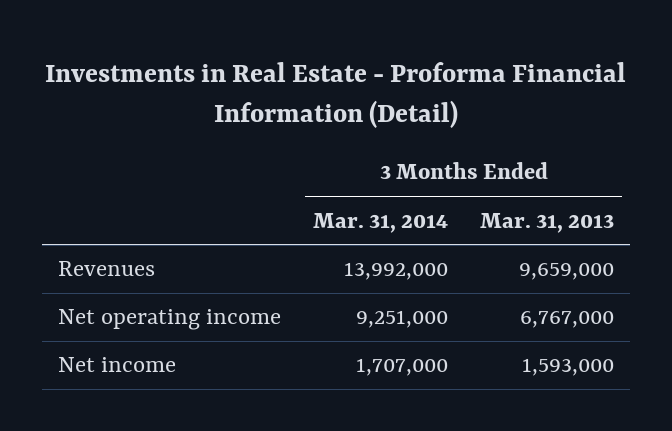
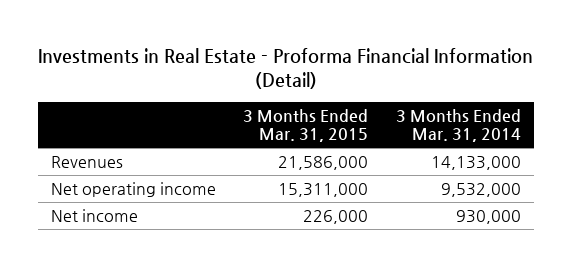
[479,212,614,233] Mar. 31, 2013 -> none
none -> [243,108,369,143] 3 Months Ended Mar. 31, 2015
[344,262,449,281] 13,992,000 -> [430,155,521,170] 14,133,000
[356,310,449,329] 9,251,000 -> [440,182,521,197] 9,532,000
[356,358,449,377] 1,707,000 -> [455,209,521,224] 930,000

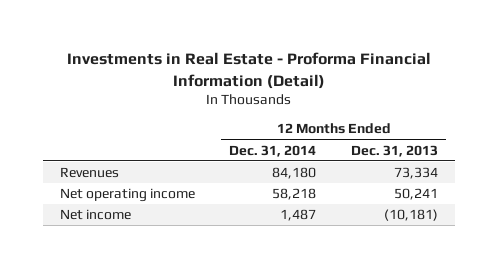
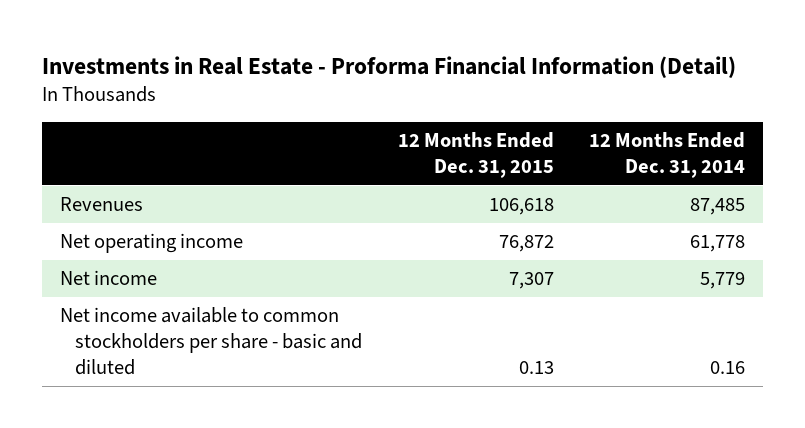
[350,144,438,157] Dec. 31, 2013 -> none
none -> [397,131,554,178] 12 Months Ended Dec. 31, 2015
[272,167,317,180] 84,180 -> [690,198,746,216] 87,485
[272,188,317,201] 58,218 -> [690,235,746,253] 61,778
[280,209,317,222] 1,487 -> [700,272,746,290] 5,779
none -> [60,307,362,375] Net income available to common stockholders per share - basic and diluted

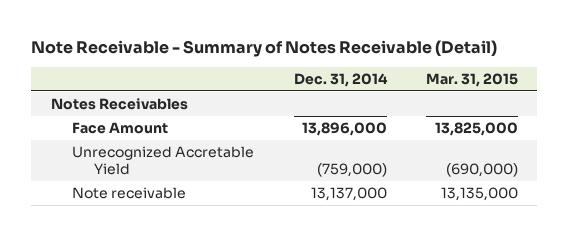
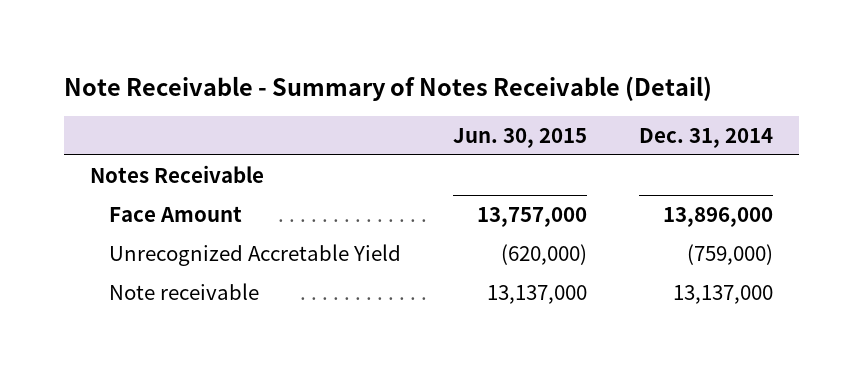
[425,72,518,87] Mar. 31, 2015 -> none
none -> [453,128,588,149] Jun. 30, 2015
[50,98,188,111] Notes Receivables -> [89,164,264,183] Notes Receivable

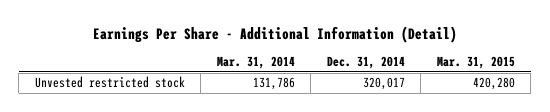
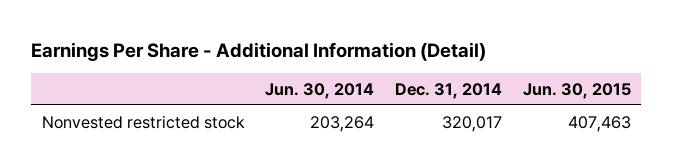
[216,56,295,70] Mar. 31, 2014 -> none
[436,56,515,70] Mar. 31, 2015 -> none
none -> [265,82,375,99] Jun. 30, 2014
none -> [523,82,632,99] Jun. 30, 2015
[34,76,185,89] Unvested restricted stock -> [41,114,245,129] Nonvested restricted stock

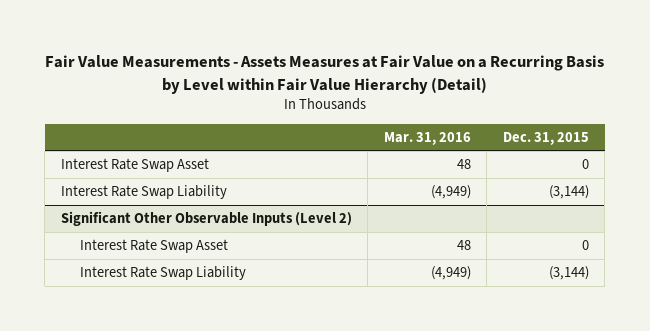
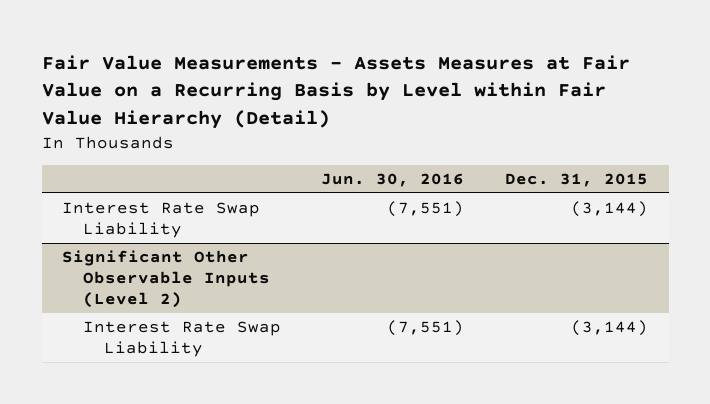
[383,131,471,145] Mar. 31, 2016 -> none
none -> [321,173,465,188] Jun. 30, 2016
[60,158,209,173] Interest Rate Swap Asset -> none
[79,239,228,254] Interest Rate Swap Asset -> none

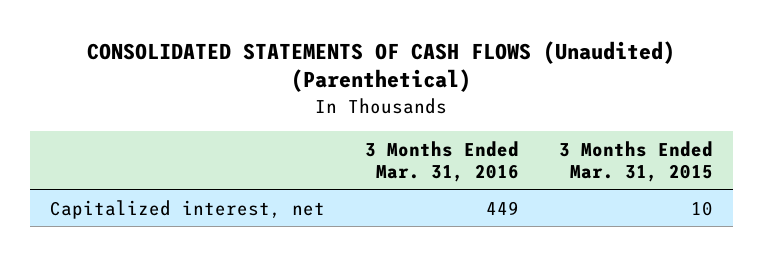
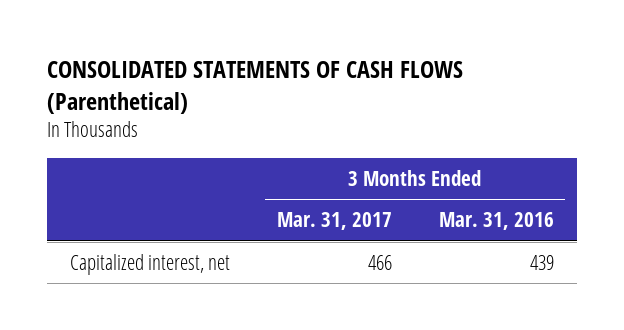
[87,40,676,93] CONSOLIDATED STATEMENTS OF CASH FLOWS (Unaudited) (Parenthetical) -> [46,61,463,114] CONSOLIDATED STATEMENTS OF CASH FLOWS (Parenthetical)
[558,140,713,182] 3 Months Ended Mar. 31, 2015 -> none
none -> [276,212,392,231] Mar. 31, 2017
[485,200,519,215] 449 -> [529,254,554,270] 439

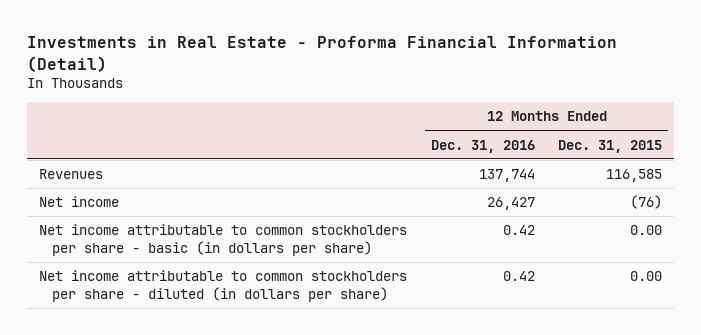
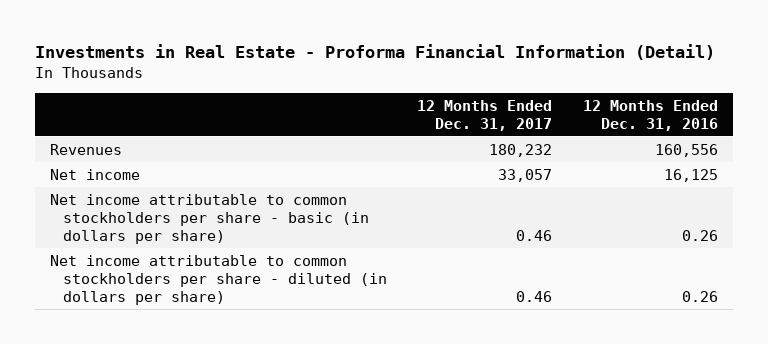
[558,139,663,153] Dec. 31, 2015 -> none
none -> [417,99,553,131] 12 Months Ended Dec. 31, 2017
[478,169,535,183] 137,744 -> [654,143,718,157] 160,556
[486,197,535,211] 26,427 -> [663,168,718,182] 16,125
[502,225,535,236] 0.42 -> [681,229,718,241] 0.26
[502,271,535,282] 0.42 -> [681,290,718,302] 0.26

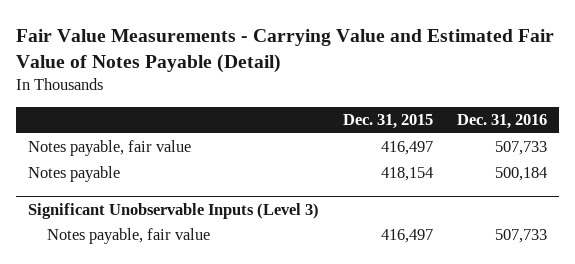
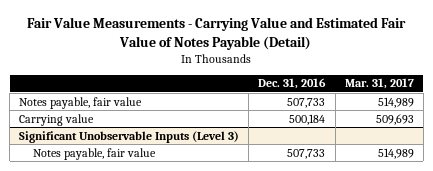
[342,114,433,130] Dec. 31, 2015 -> none
none -> [344,78,414,90] Mar. 31, 2017
[27,166,120,183] Notes payable -> [19,113,95,126] Carrying value

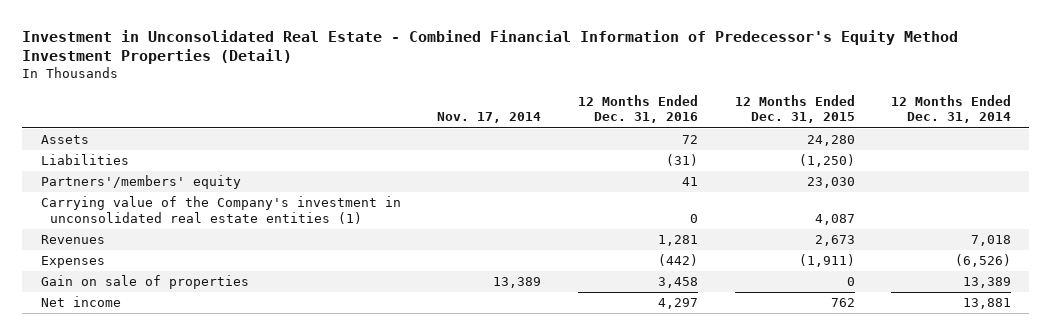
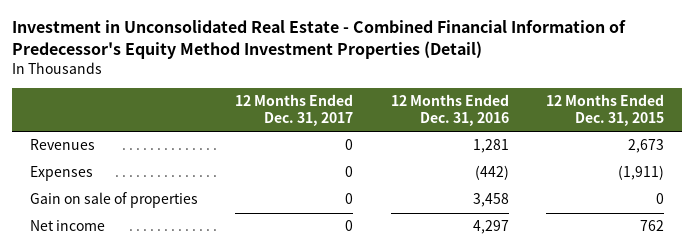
[437,112,542,124] Nov. 17, 2014 -> none
[891,94,1012,124] 12 Months Ended Dec. 31, 2014 -> none
none -> [235,93,354,126] 12 Months Ended Dec. 31, 2017
[40,135,89,145] Assets -> none
[40,154,129,166] Liabilities -> none
[40,175,241,190] Partners'/members' equity -> none
[40,196,401,225] Carrying value of the Company's investment in unconsolidated real estate entities (1) -> none

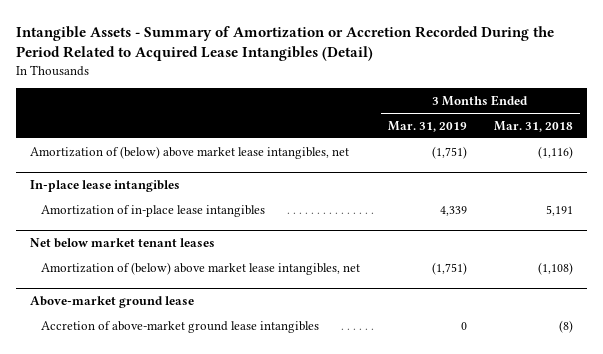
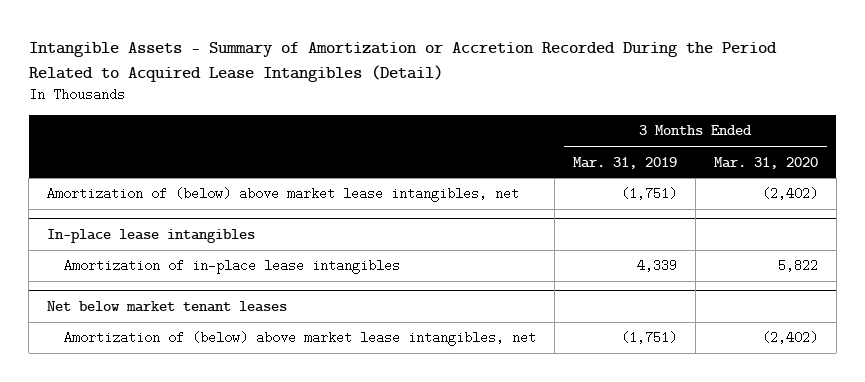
[494,120,574,132] Mar. 31, 2018 -> none
none -> [713,156,818,169] Mar. 31, 2020
[30,295,195,308] Above-market ground lease -> none
[41,320,320,333] Accretion of above-market ground lease intangibles -> none

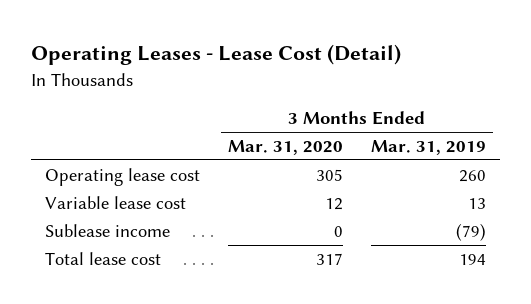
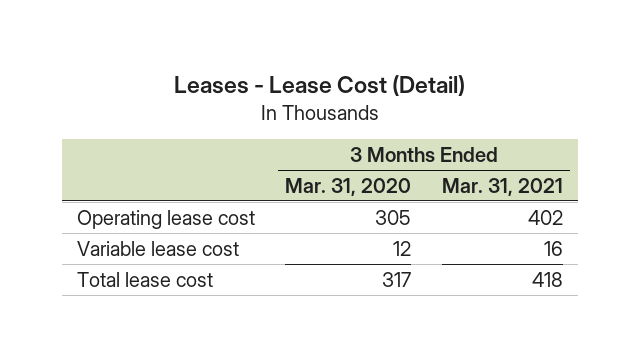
[31,44,402,66] Operating Leases - Lease Cost (Detail) -> [173,74,465,96] Leases - Lease Cost (Detail)
[370,139,486,155] Mar. 31, 2019 -> none
none -> [441,177,563,196] Mar. 31, 2021
[45,223,171,237] Sublease income -> none

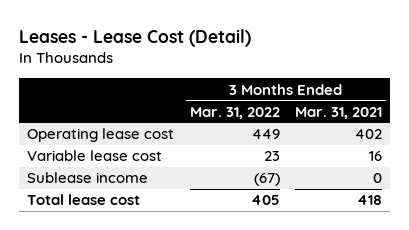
[285,177,412,196] Mar. 31, 2020 -> none
none -> [189,106,280,119] Mar. 31, 2022
none -> [26,172,148,184] Sublease income

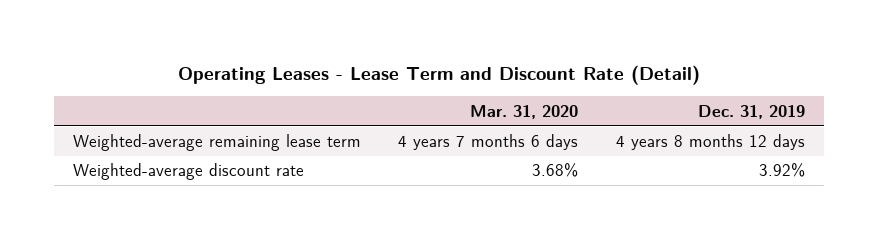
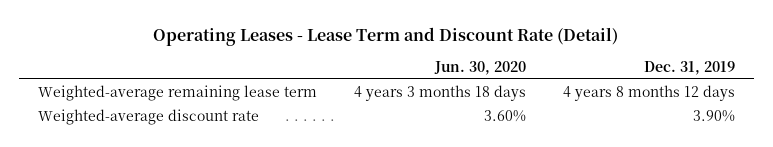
[470,104,579,119] Mar. 31, 2020 -> none
none -> [433,60,526,75] Jun. 30, 2020
[758,163,805,178] 3.92% -> [693,110,736,123] 3.90%

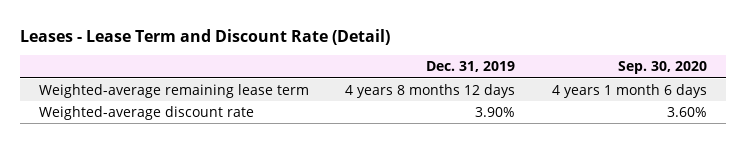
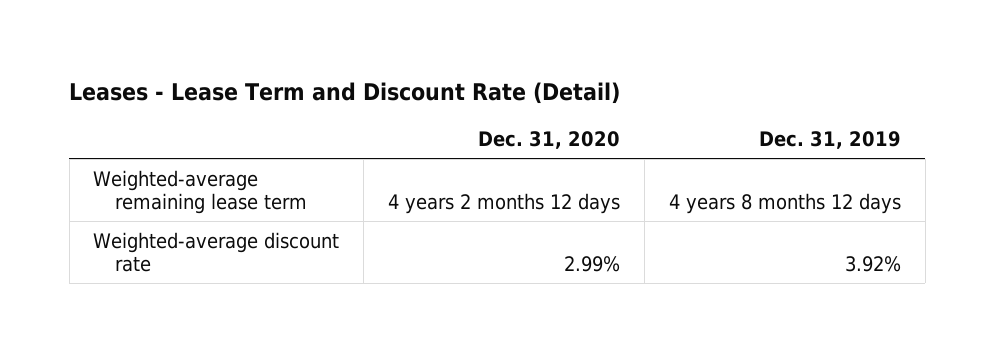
[618,61,708,75] Sep. 30, 2020 -> none
none -> [478,131,621,150] Dec. 31, 2020
[475,107,516,118] 3.90% -> [845,255,902,272] 3.92%

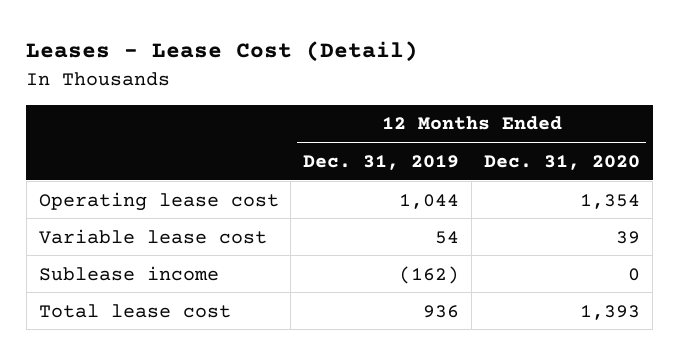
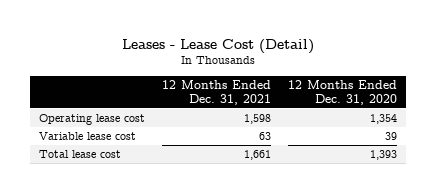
[303,154,460,170] Dec. 31, 2019 -> none
none -> [162,79,272,105] 12 Months Ended Dec. 31, 2021
[38,265,219,281] Sublease income -> none

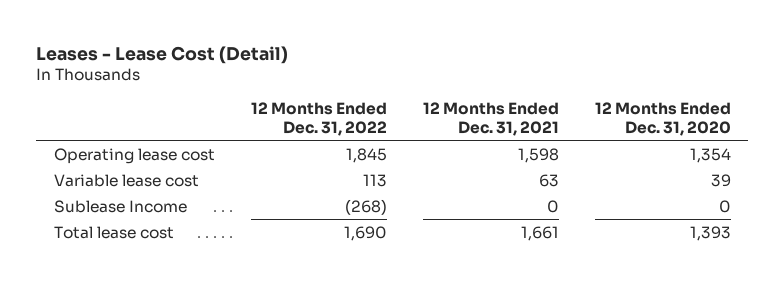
none -> [250,102,387,136] 12 Months Ended Dec. 31, 2022
none -> [53,199,187,213] Sublease Income

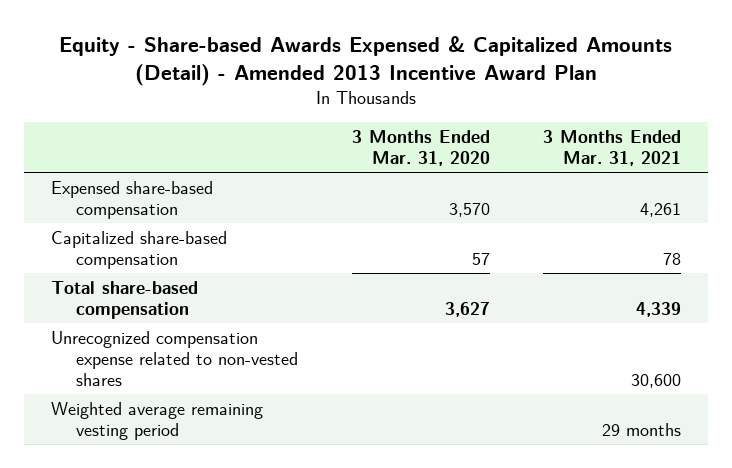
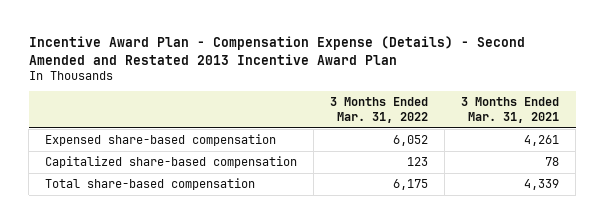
[58,35,672,86] Equity - Share-based Awards Expensed & Capitalized Amounts (Detail) - Amended 2013 Incentive Award Plan -> [28,35,525,65] Incentive Award Plan - Compensation Expense (Details) - Second Amended and Restated 2013 Incentive Award Plan
[351,129,490,167] 3 Months Ended Mar. 31, 2020 -> none
none -> [330,97,429,124] 3 Months Ended Mar. 31, 2022
[50,330,299,386] Unrecognized compensation expense related to non-vested shares -> none
[50,401,263,440] Weighted average remaining vesting period -> none

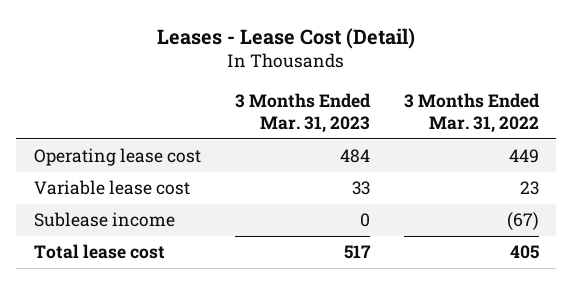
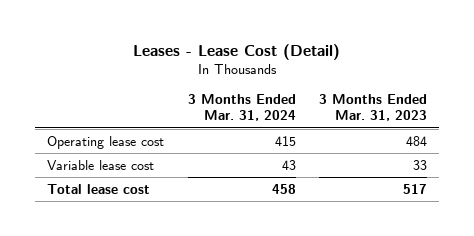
[403,93,540,134] 3 Months Ended Mar. 31, 2022 -> none
none -> [187,94,296,122] 3 Months Ended Mar. 31, 2024
[33,212,175,228] Sublease income -> none

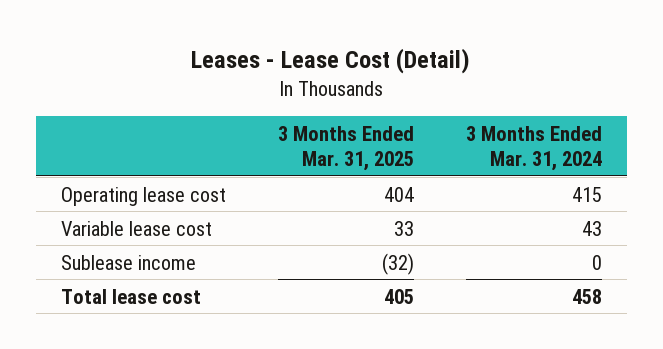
[319,94,428,122] 3 Months Ended Mar. 31, 2023 -> none
none -> [277,125,414,171] 3 Months Ended Mar. 31, 2025
none -> [61,254,197,270] Sublease income

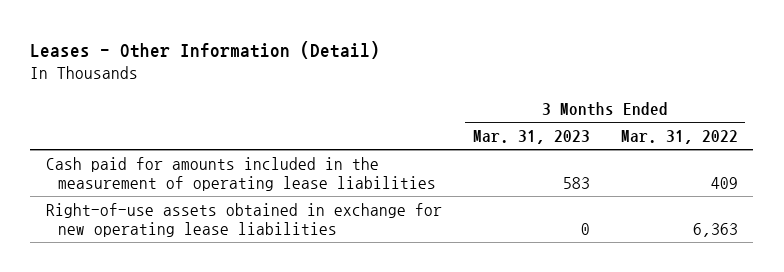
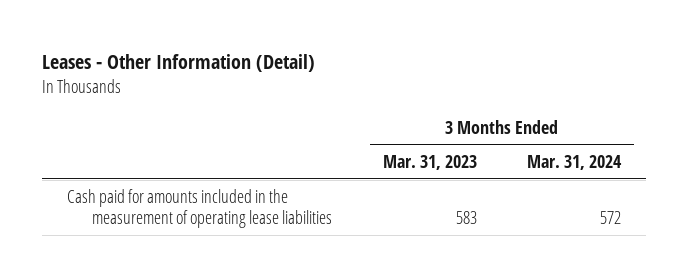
[620,129,738,144] Mar. 31, 2022 -> none
none -> [527,154,623,170] Mar. 31, 2024
[45,202,442,238] Right-of-use assets obtained in exchange for new operating lease liabilities -> none

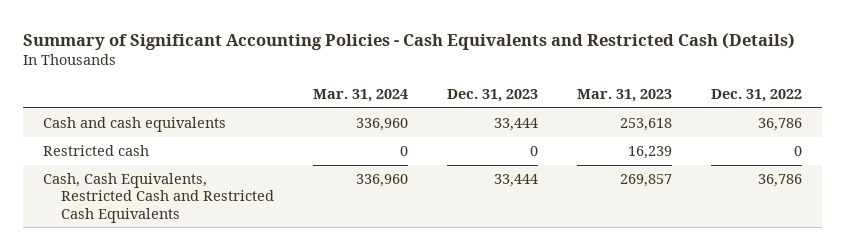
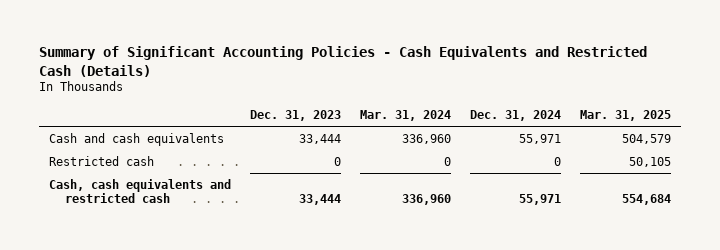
[577,88,673,102] Mar. 31, 2023 -> none
[711,88,803,102] Dec. 31, 2022 -> none
none -> [469,109,561,121] Dec. 31, 2024
none -> [579,109,671,121] Mar. 31, 2025
[42,173,274,223] Cash, Cash Equivalents, Restricted Cash and Restricted Cash Equivalents -> [48,178,231,204] Cash, cash equivalents and restricted cash

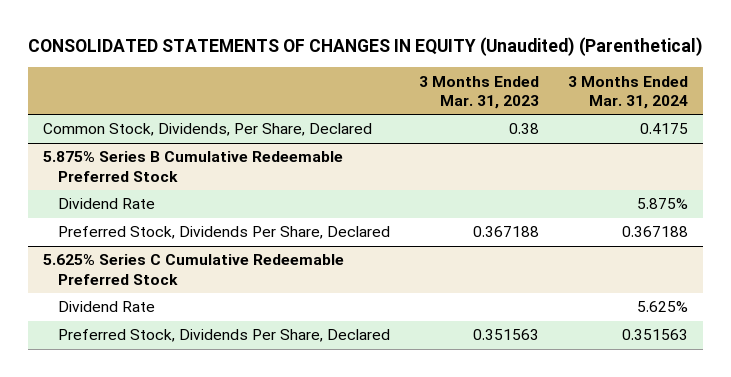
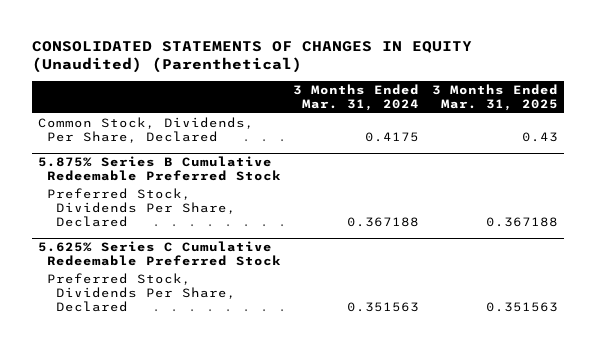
[419,75,540,110] 3 Months Ended Mar. 31, 2023 -> none
none -> [431,84,558,112] 3 Months Ended Mar. 31, 2025
[57,198,155,210] Dividend Rate -> none
[57,301,155,313] Dividend Rate -> none

